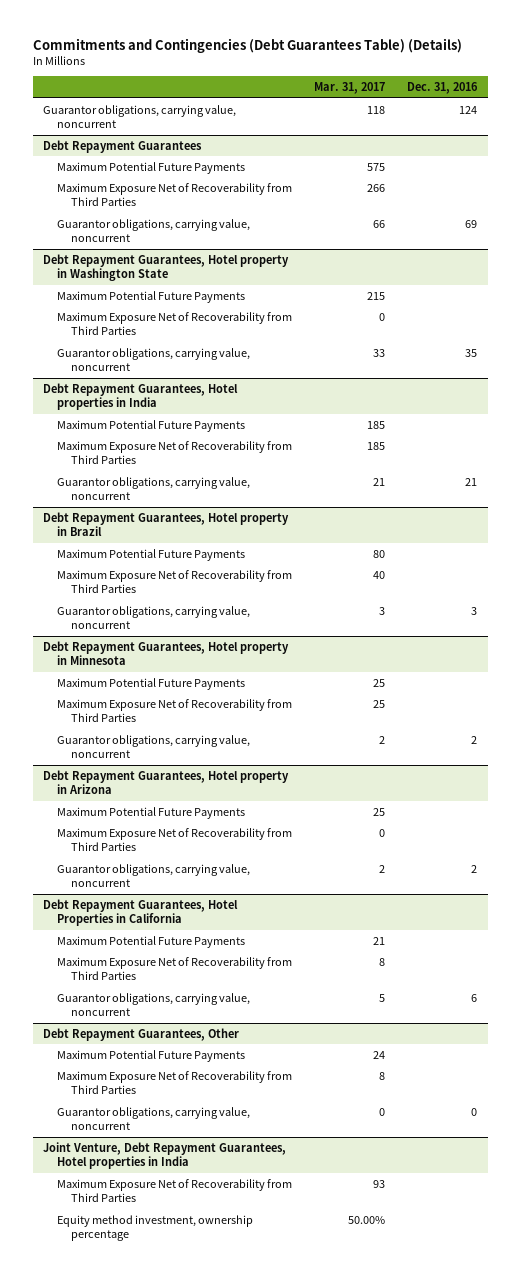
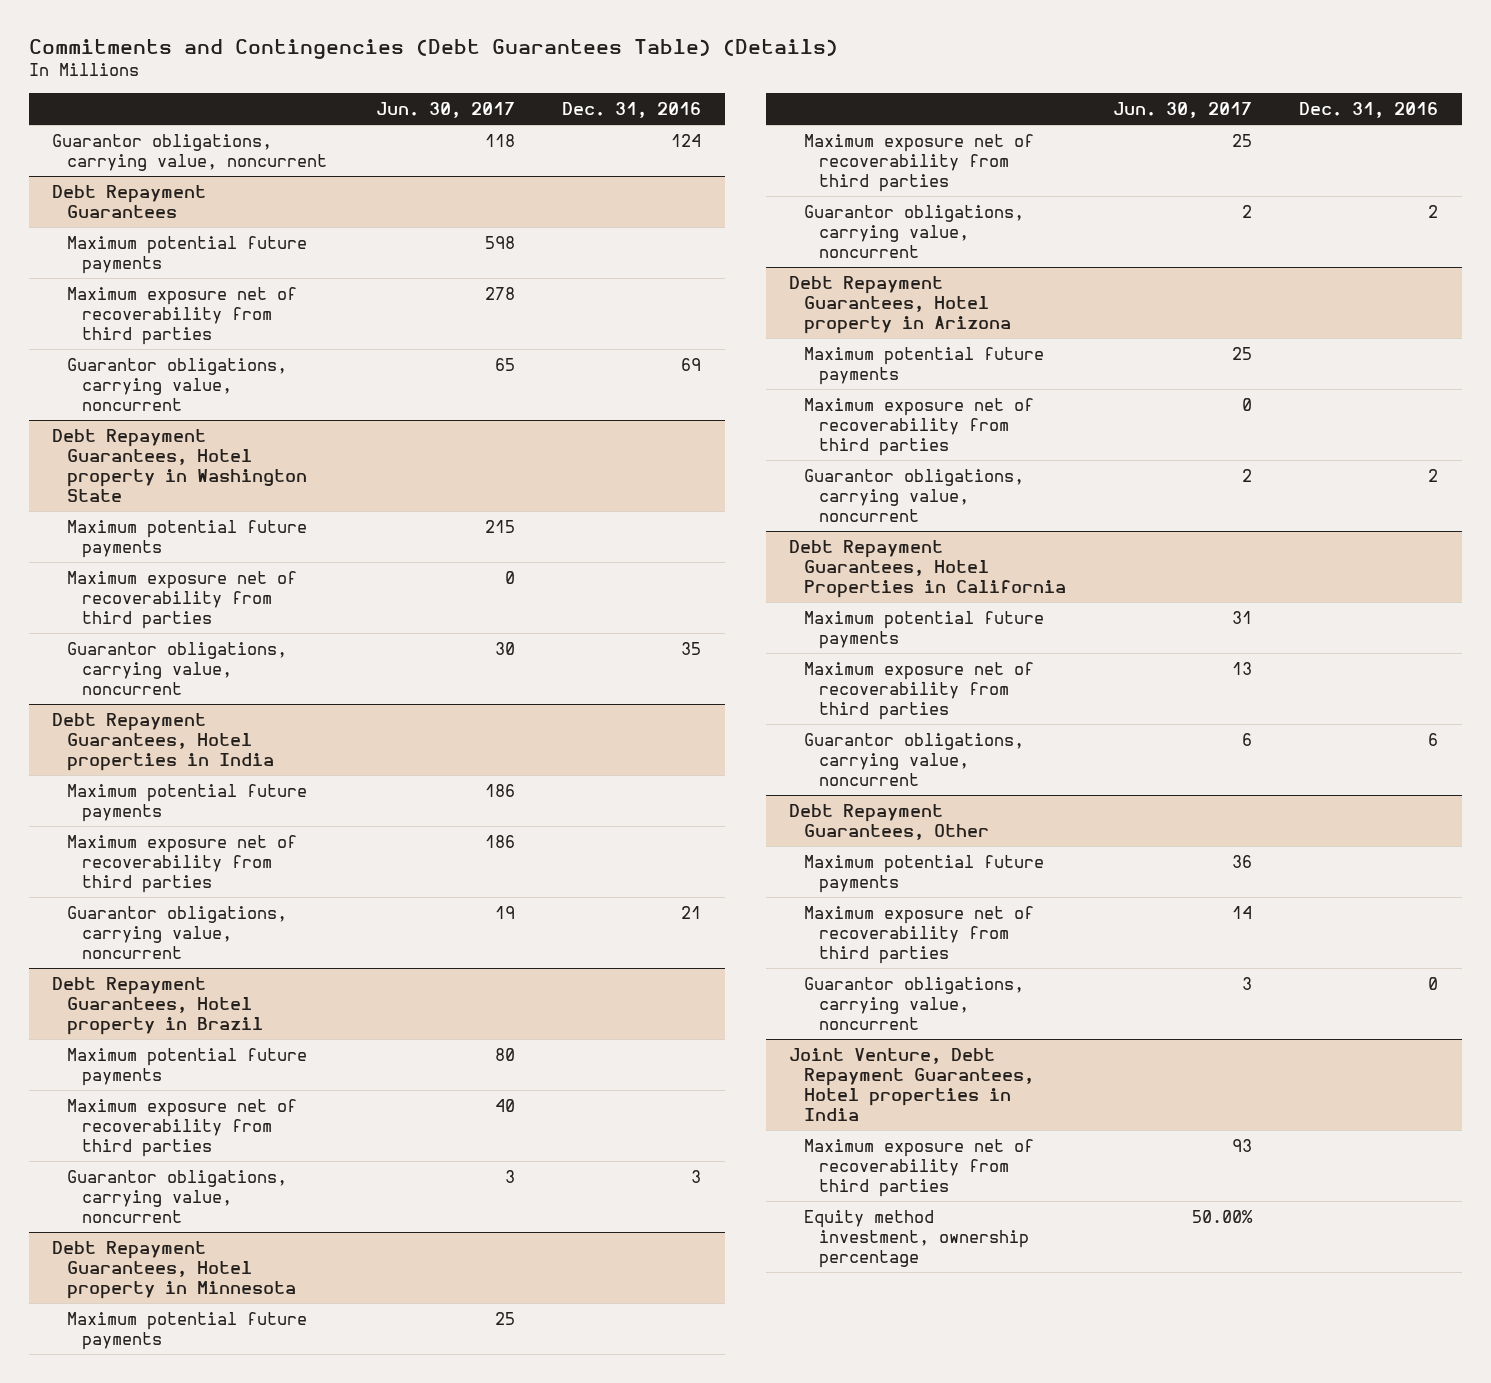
[314,82,386,95] Mar. 31, 2017 -> none
none -> [376,101,516,118] Jun. 30, 2017
[57,161,246,174] Maximum Potential Future Payments -> [67,235,308,274] Maximum potential future payments
[57,182,293,206] Maximum Exposure Net of Recoverability from Third Parties -> [67,286,298,345] Maximum exposure net of recoverability from third parties
[57,290,246,303] Maximum Potential Future Payments -> [67,519,308,558] Maximum potential future payments
[57,311,293,335] Maximum Exposure Net of Recoverability from Third Parties -> [67,570,298,629] Maximum exposure net of recoverability from third parties
[57,419,246,432] Maximum Potential Future Payments -> [67,783,308,822] Maximum potential future payments
[57,440,293,464] Maximum Exposure Net of Recoverability from Third Parties -> [67,834,298,893] Maximum exposure net of recoverability from third parties
[57,548,246,561] Maximum Potential Future Payments -> [67,1047,308,1086] Maximum potential future payments
[57,569,293,593] Maximum Exposure Net of Recoverability from Third Parties -> [67,1098,298,1157] Maximum exposure net of recoverability from third parties
[57,677,246,690] Maximum Potential Future Payments -> [67,1311,308,1350] Maximum potential future payments
[57,698,293,722] Maximum Exposure Net of Recoverability from Third Parties -> [804,133,1035,192] Maximum exposure net of recoverability from third parties
[57,806,246,819] Maximum Potential Future Payments -> [804,346,1045,385] Maximum potential future payments
[57,827,293,851] Maximum Exposure Net of Recoverability from Third Parties -> [804,397,1035,456] Maximum exposure net of recoverability from third parties
[57,935,246,948] Maximum Potential Future Payments -> [804,610,1045,649] Maximum potential future payments
[57,956,293,980] Maximum Exposure Net of Recoverability from Third Parties -> [804,661,1035,720] Maximum exposure net of recoverability from third parties
[57,1049,246,1062] Maximum Potential Future Payments -> [804,854,1045,893] Maximum potential future payments
[57,1070,293,1094] Maximum Exposure Net of Recoverability from Third Parties -> [804,905,1035,964] Maximum exposure net of recoverability from third parties
[57,1178,293,1202] Maximum Exposure Net of Recoverability from Third Parties -> [804,1138,1035,1197] Maximum exposure net of recoverability from third parties

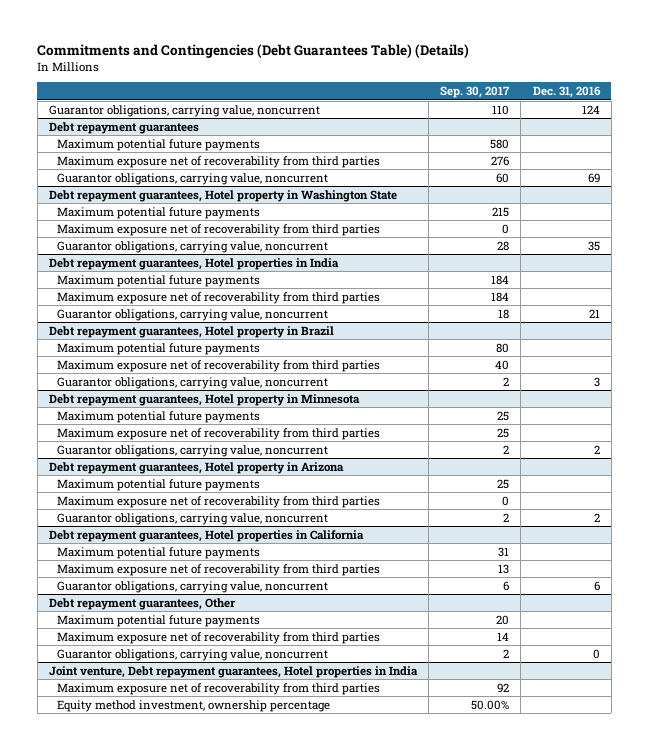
[376,101,516,118] Jun. 30, 2017 -> none
none -> [440,86,511,99] Sep. 30, 2017
[52,184,207,218] Debt Repayment Guarantees -> [48,121,199,134] Debt repayment guarantees
[52,428,308,502] Debt Repayment Guarantees, Hotel property in Washington State -> [48,189,397,202] Debt repayment guarantees, Hotel property in Washington State
[52,712,275,771] Debt Repayment Guarantees, Hotel properties in India -> [48,257,339,270] Debt repayment guarantees, Hotel properties in India
[52,976,264,1035] Debt Repayment Guarantees, Hotel property in Brazil -> [48,325,334,338] Debt repayment guarantees, Hotel property in Brazil
[52,1240,297,1299] Debt Repayment Guarantees, Hotel property in Minnesota -> [48,393,360,406] Debt repayment guarantees, Hotel property in Minnesota
[789,275,1012,334] Debt Repayment Guarantees, Hotel property in Arizona -> [48,461,344,474] Debt repayment guarantees, Hotel property in Arizona
[789,539,1067,598] Debt Repayment Guarantees, Hotel Properties in California -> [48,529,364,542] Debt repayment guarantees, Hotel properties in California
[789,803,990,840] Debt Repayment Guarantees, Other -> [48,597,235,610] Debt repayment guarantees, Other
[789,1047,1035,1121] Joint Venture, Debt Repayment Guarantees, Hotel properties in India -> [48,665,418,678] Joint venture, Debt repayment guarantees, Hotel properties in India

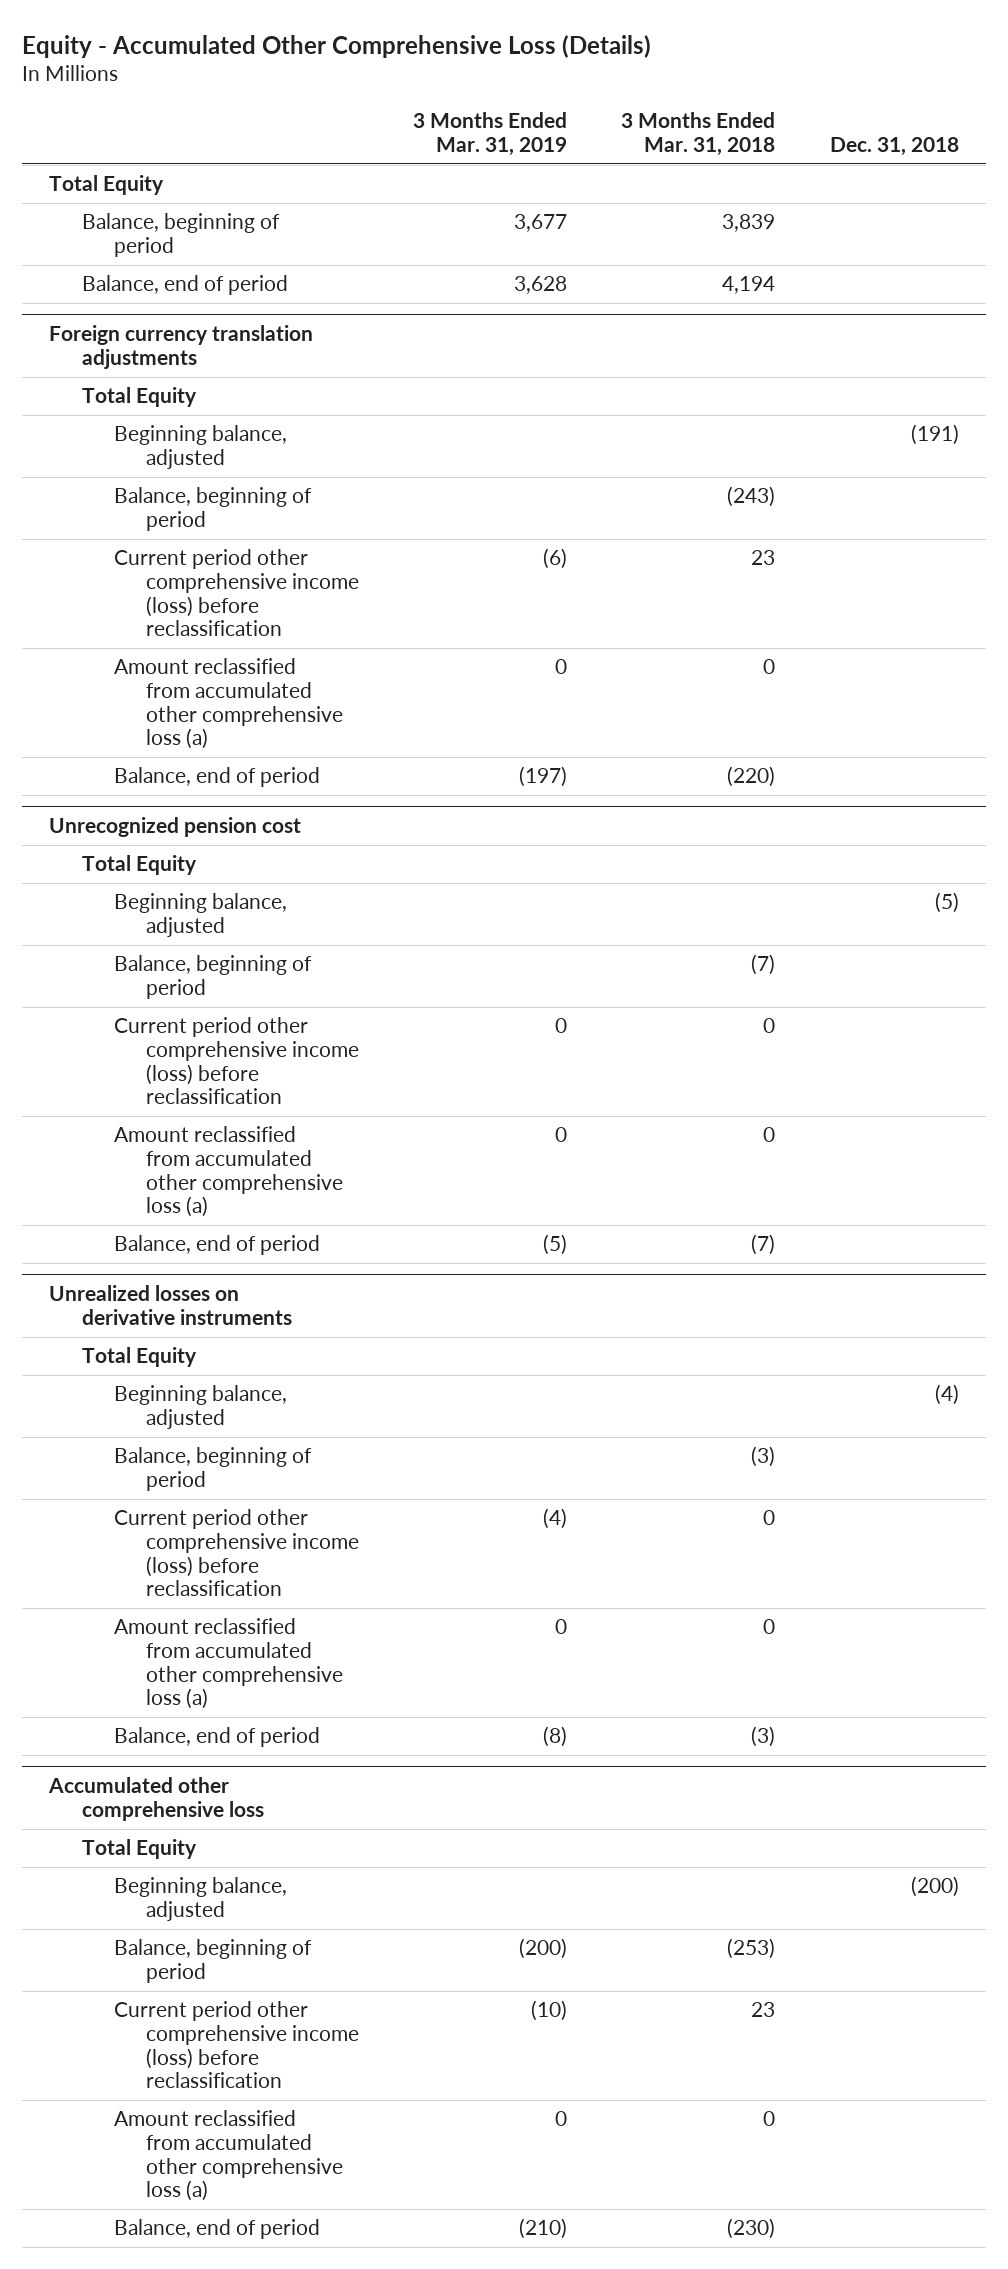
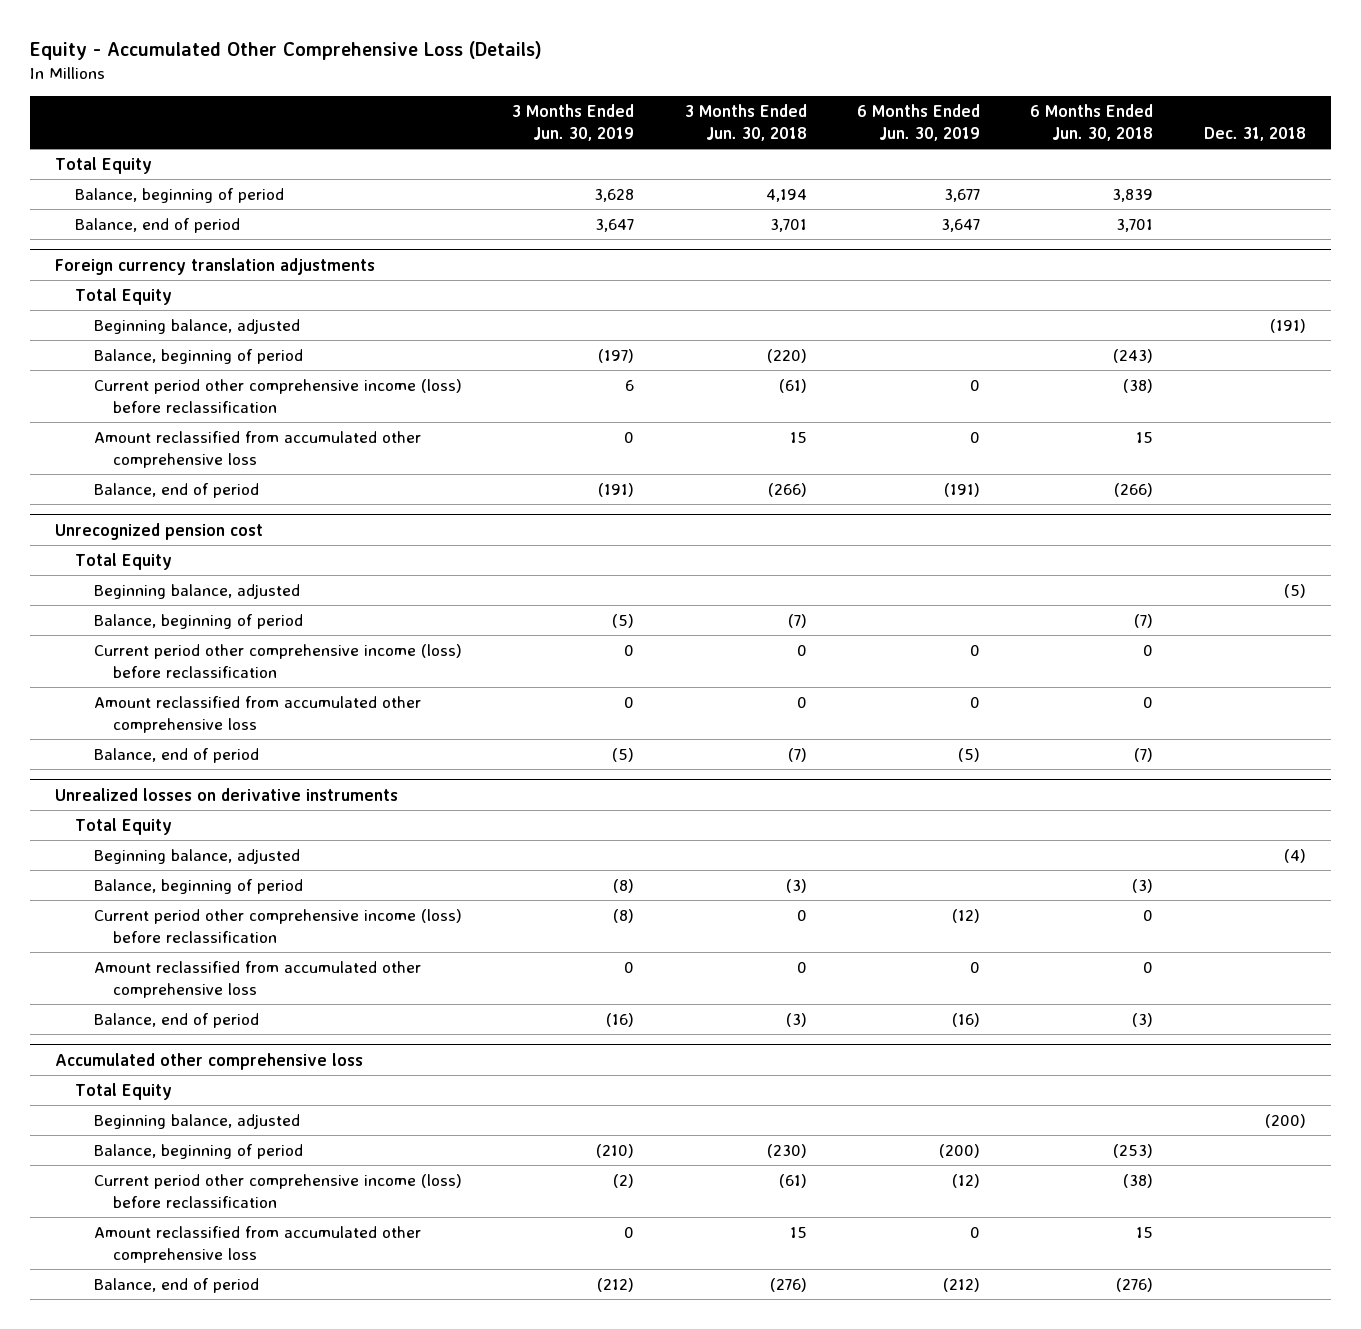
[413,112,568,156] 3 Months Ended Mar. 31, 2019 -> none
[621,112,776,156] 3 Months Ended Mar. 31, 2018 -> none
none -> [512,103,635,141] 3 Months Ended Jun. 30, 2019
none -> [684,103,807,141] 3 Months Ended Jun. 30, 2018
none -> [856,103,980,141] 6 Months Ended Jun. 30, 2019
none -> [1030,103,1154,141] 6 Months Ended Jun. 30, 2018
[113,658,344,750] Amount reclassified from accumulated other comprehensive loss (a) -> [93,430,421,468] Amount reclassified from accumulated other comprehensive loss
[113,1126,344,1218] Amount reclassified from accumulated other comprehensive loss (a) -> [93,695,421,733] Amount reclassified from accumulated other comprehensive loss
[113,1618,344,1710] Amount reclassified from accumulated other comprehensive loss (a) -> [93,960,421,998] Amount reclassified from accumulated other comprehensive loss
[113,2110,344,2202] Amount reclassified from accumulated other comprehensive loss (a) -> [93,1225,421,1263] Amount reclassified from accumulated other comprehensive loss

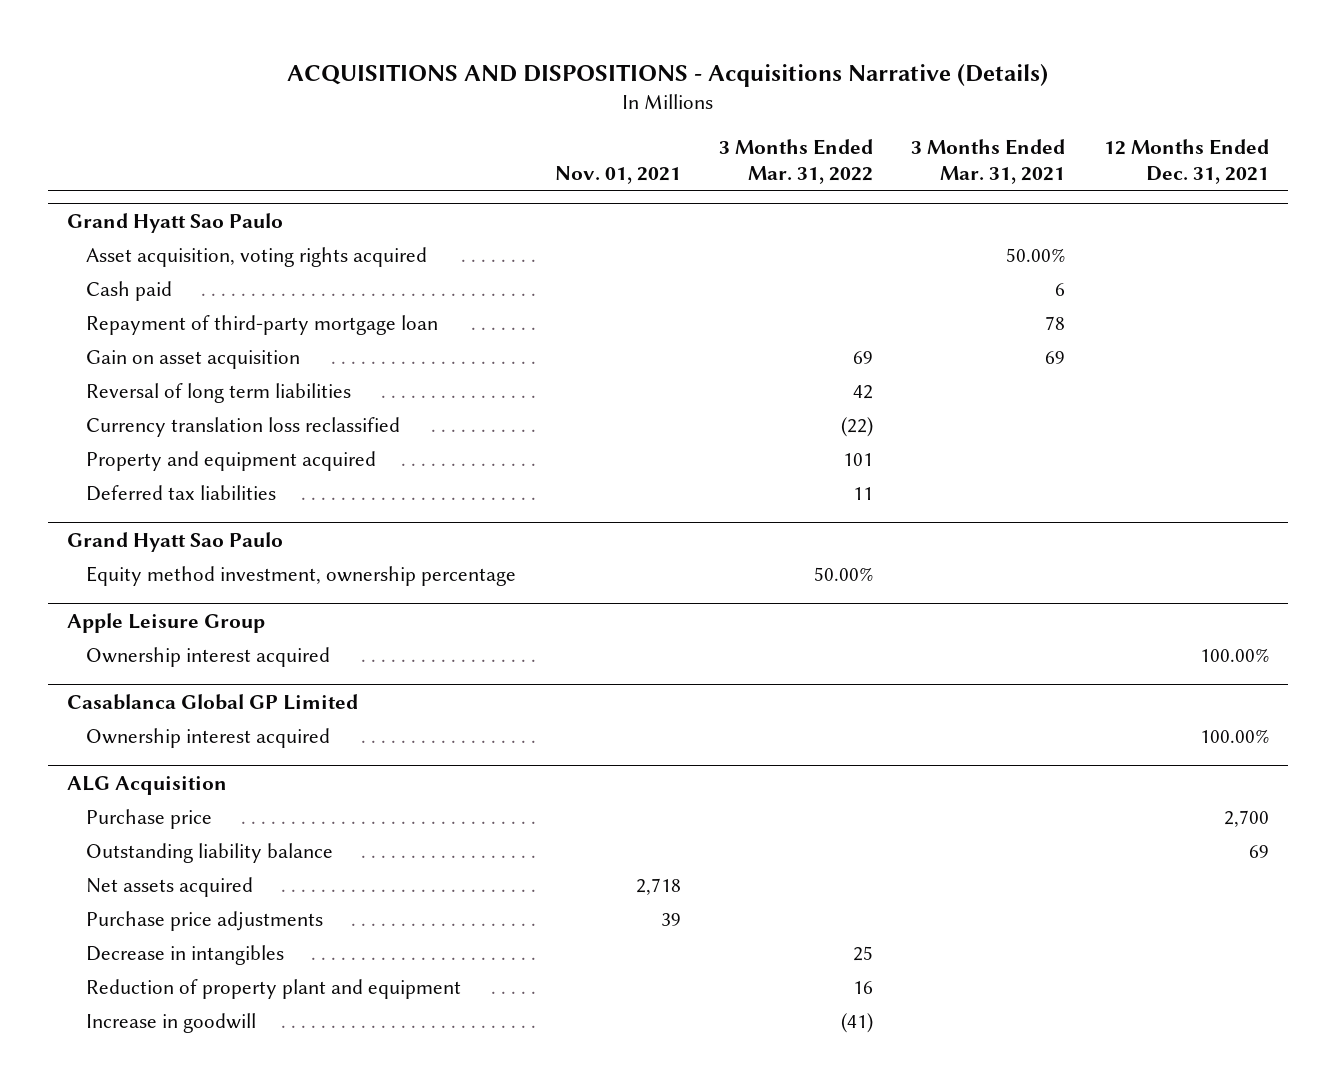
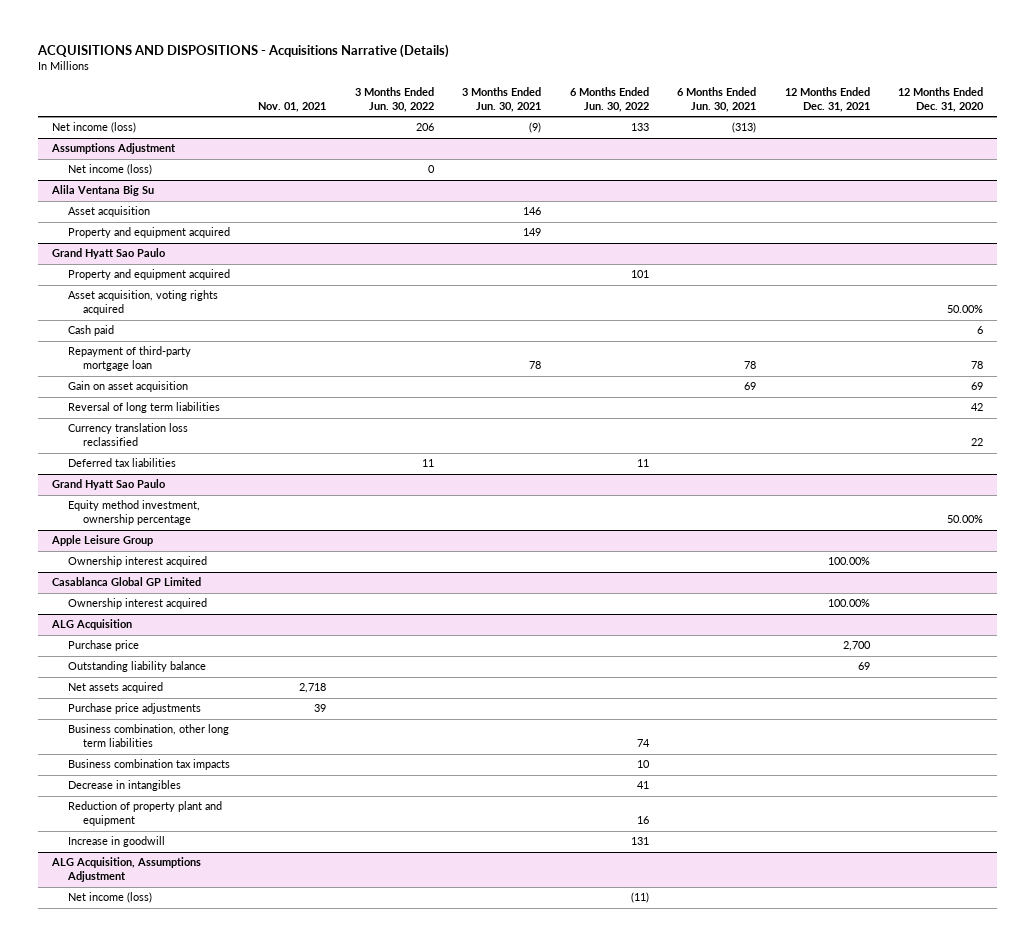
[719,138,874,184] 3 Months Ended Mar. 31, 2022 -> none
[911,138,1066,184] 3 Months Ended Mar. 31, 2021 -> none
none -> [354,86,434,112] 3 Months Ended Jun. 30, 2022
none -> [462,86,542,112] 3 Months Ended Jun. 30, 2021
none -> [569,86,649,112] 6 Months Ended Jun. 30, 2022
none -> [677,86,757,112] 6 Months Ended Jun. 30, 2021
none -> [898,86,985,112] 12 Months Ended Dec. 31, 2020
none -> [52,122,137,134] Net income (loss)
none -> [51,143,177,155] Assumptions Adjustment
none -> [67,164,152,176] Net income (loss)
none -> [51,185,155,197] Alila Ventana Big Su
none -> [67,206,150,218] Asset acquisition
none -> [67,227,230,239] Property and equipment acquired
[86,451,377,472] Property and equipment acquired -> [67,269,230,281] Property and equipment acquired
none -> [67,724,229,748] Business combination, other long term liabilities
none -> [67,759,230,771] Business combination tax impacts
none -> [51,857,202,883] ALG Acquisition, Assumptions Adjustment
none -> [67,892,152,904] Net income (loss)

